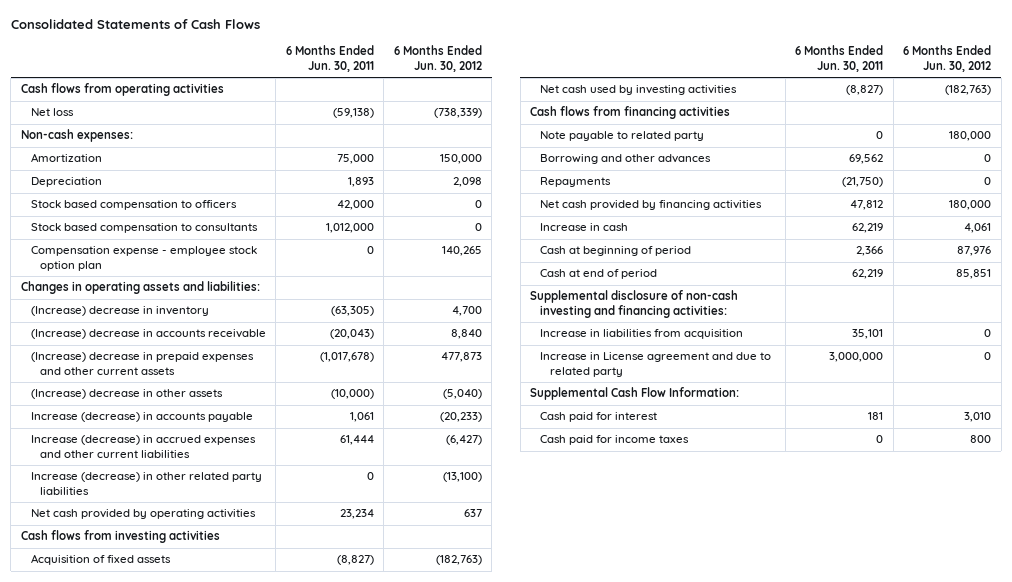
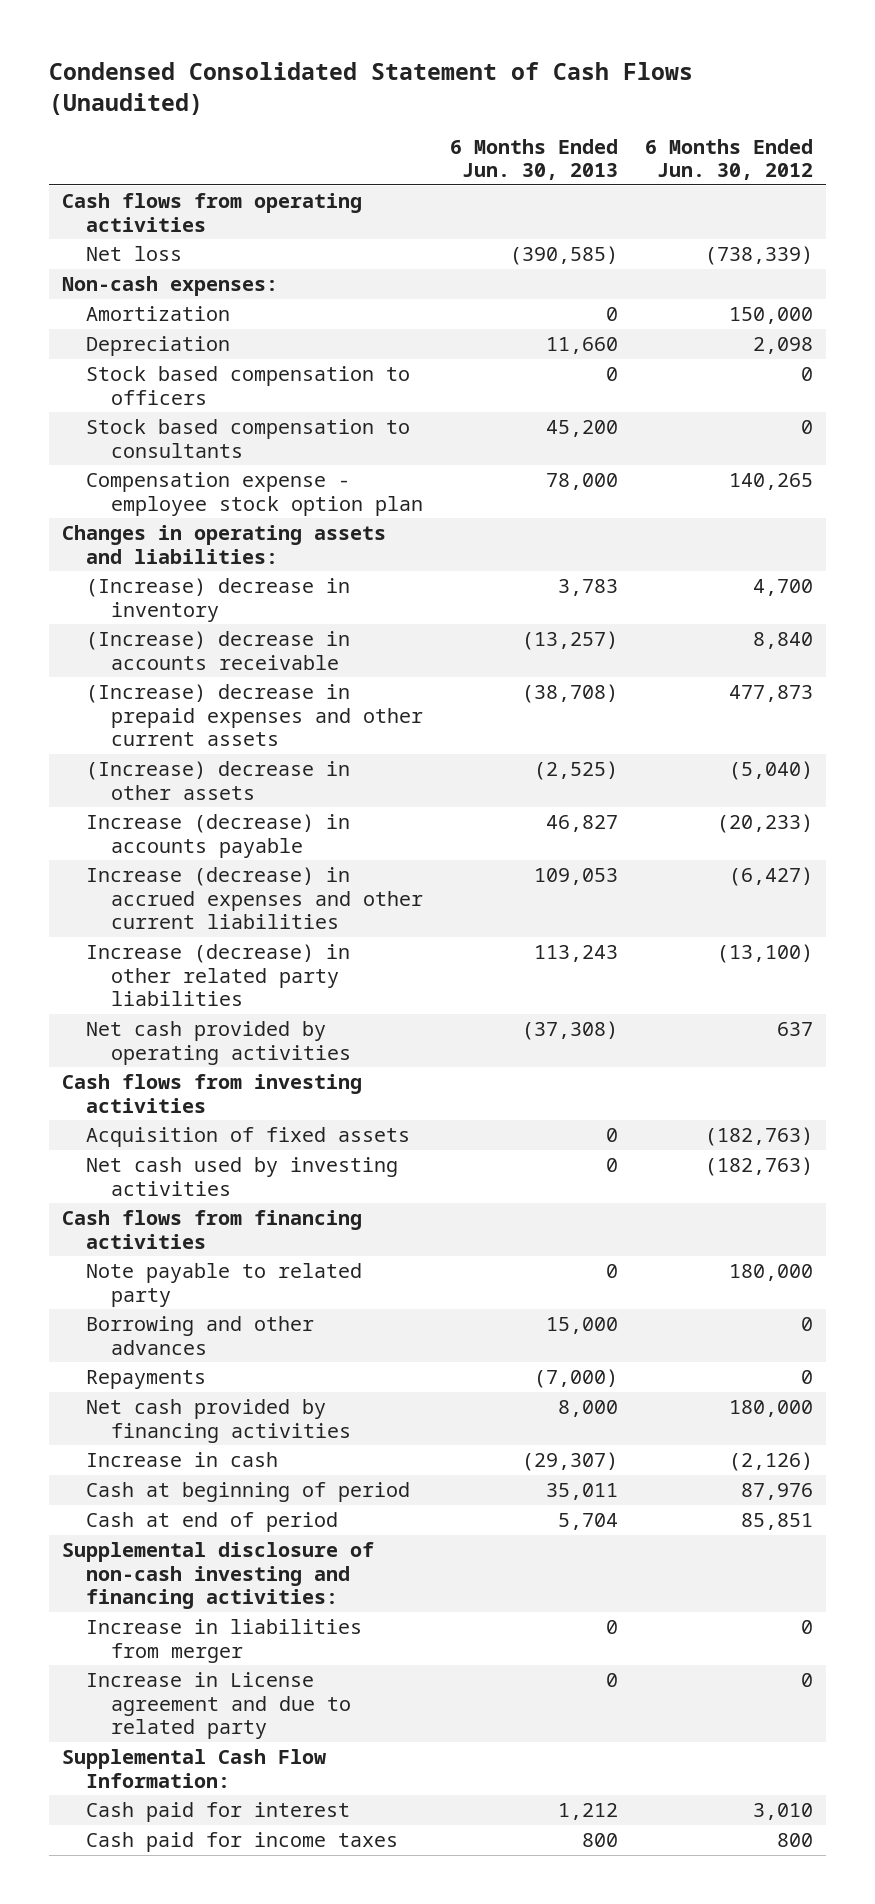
[10,18,260,29] Consolidated Statements of Cash Flows -> [48,62,693,116] Condensed Consolidated Statement of Cash Flows (Unaudited)
[285,45,374,73] 6 Months Ended Jun. 30, 2011 -> none
none -> [449,138,618,181] 6 Months Ended Jun. 30, 2013
[964,223,992,234] 4,061 -> [728,1452,813,1472] (2,126)
[539,329,743,340] Increase in liabilities from acquisition -> [86,1619,363,1663] Increase in liabilities from merger

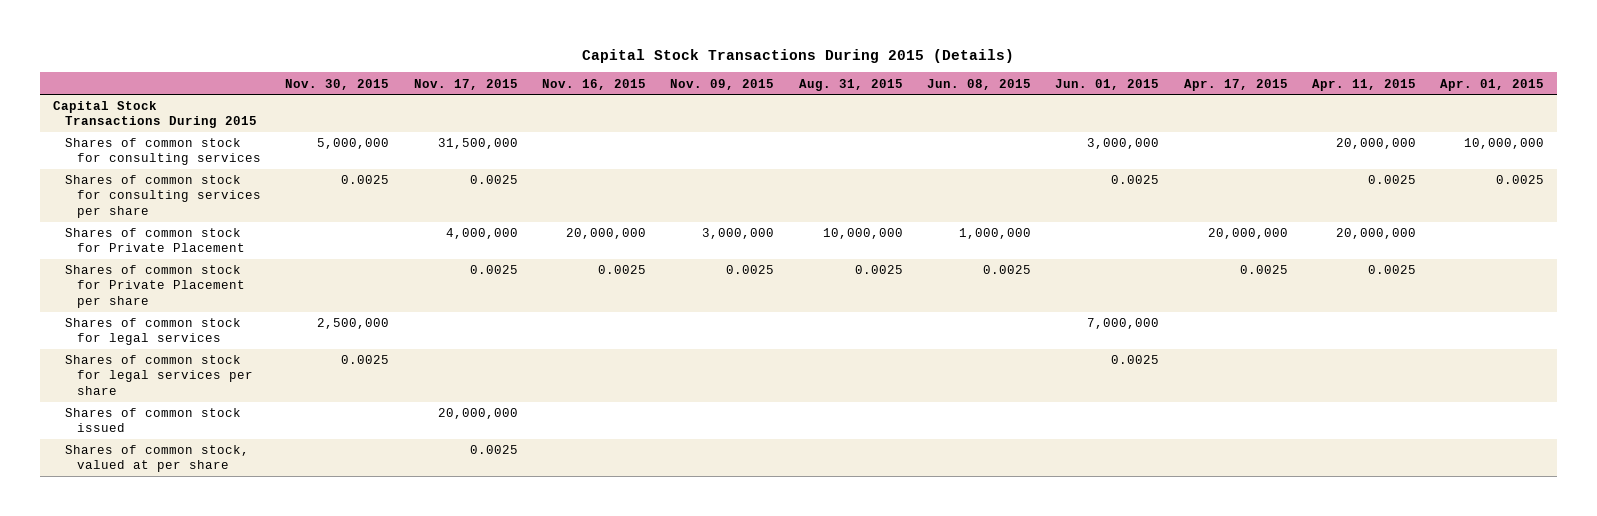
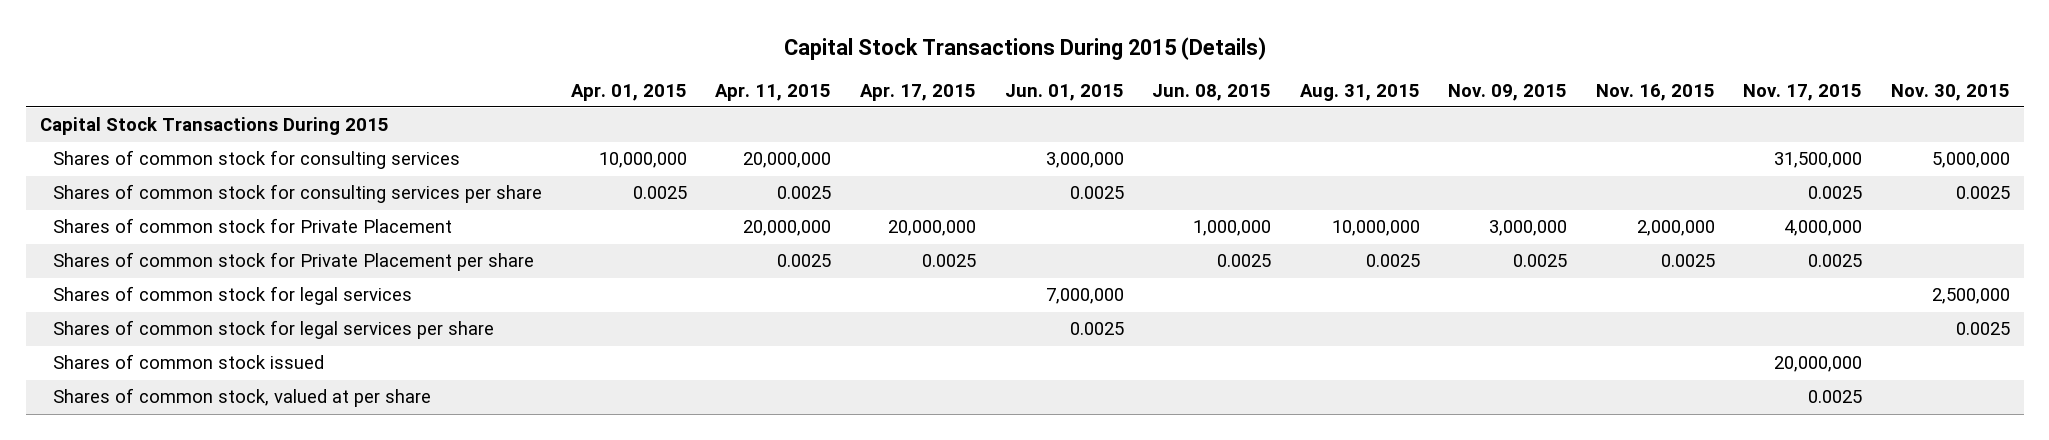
[565,228,646,240] 20,000,000 -> [1636,220,1715,237] 2,000,000

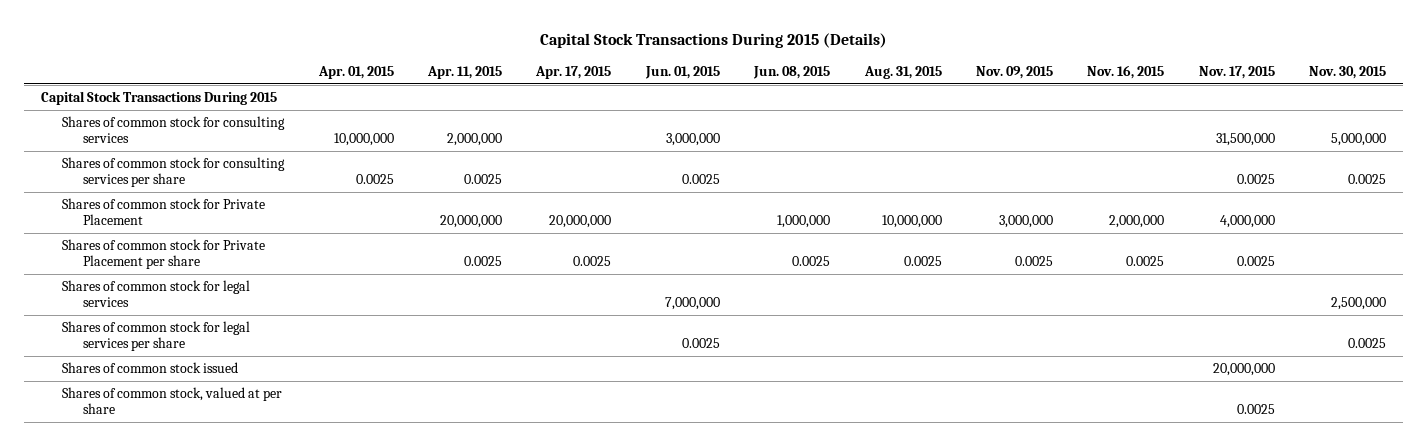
[743,152,832,169] 20,000,000 -> [446,133,502,147] 2,000,000

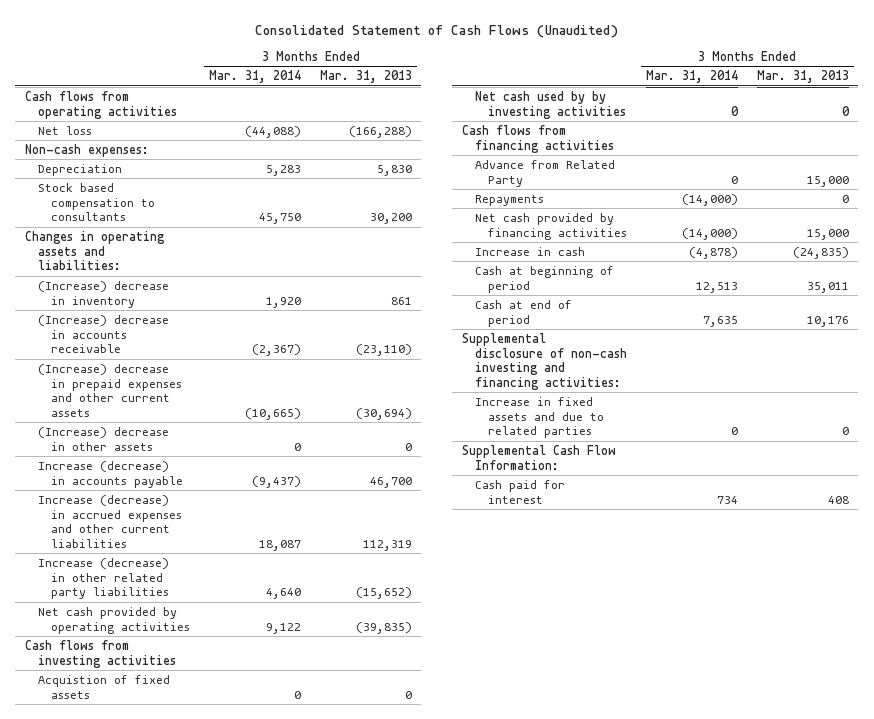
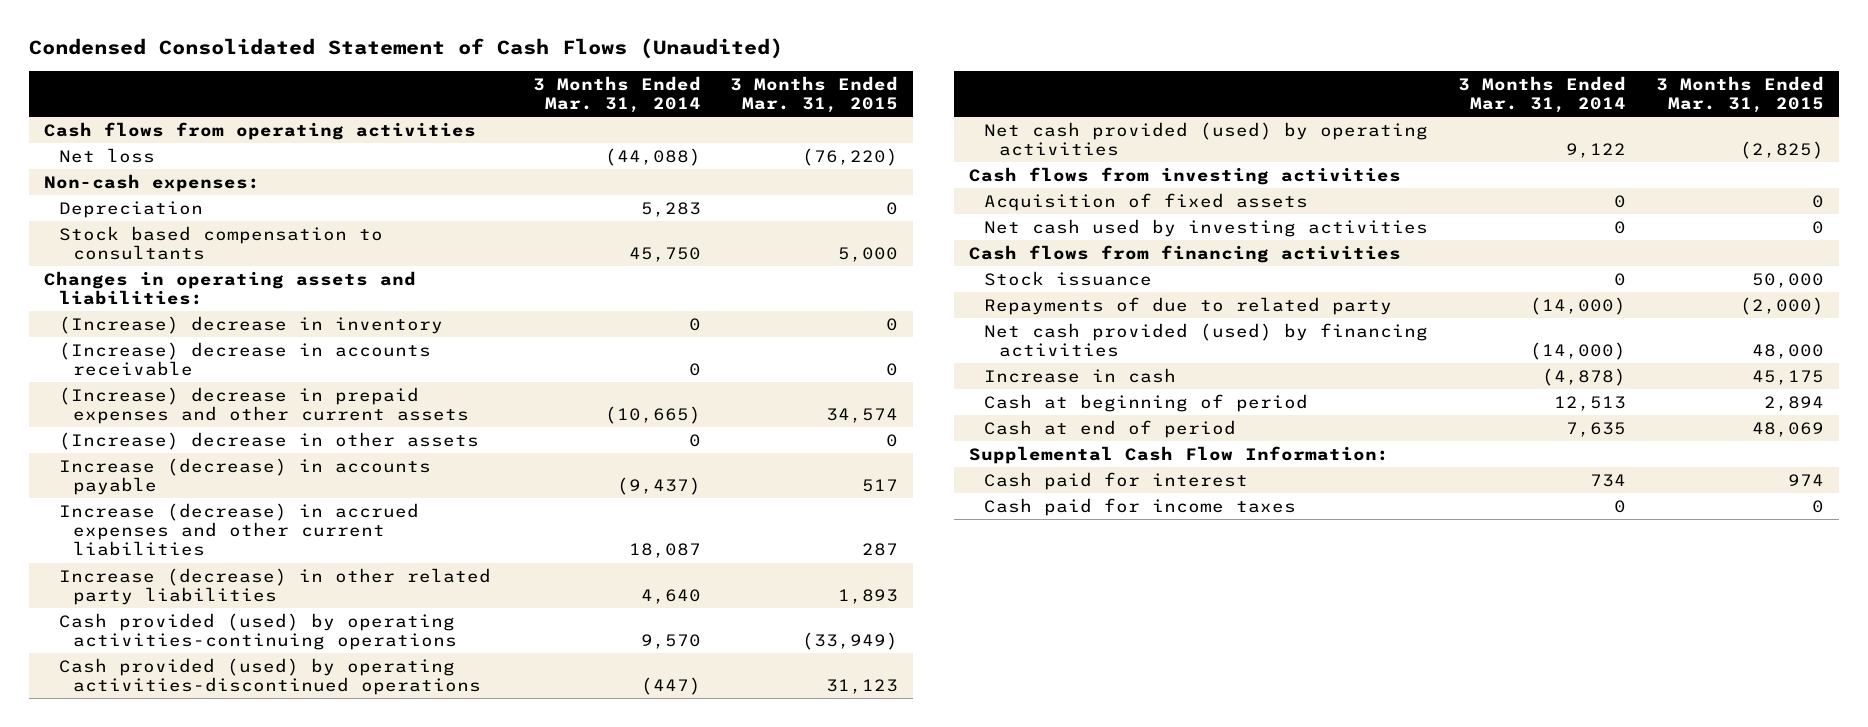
[254,24,618,38] Consolidated Statement of Cash Flows (Unaudited) -> [29,38,784,60] Condensed Consolidated Statement of Cash Flows (Unaudited)
[319,70,412,84] Mar. 31, 2013 -> none
none -> [730,75,899,113] 3 Months Ended Mar. 31, 2015
[266,296,302,308] 1,920 -> [688,317,701,331] 0
[252,344,302,357] (2,367) -> [688,363,701,377] 0
none -> [58,612,458,651] Cash provided (used) by operating activities-continuing operations
none -> [58,657,482,696] Cash provided (used) by operating activities-discontinued operations
[38,606,191,634] Net cash provided by operating activities -> [983,121,1428,157] Net cash provided (used) by operating activities
[38,674,171,699] Acquistion of fixed assets -> [983,192,1308,211] Acquisition of fixed assets
[474,90,627,119] Net cash used by by investing activities -> [983,218,1428,237] Net cash used by investing activities
[474,159,615,187] Advance from Related Party -> none
[474,194,544,206] Repayments -> none
none -> [983,270,1152,286] Stock issuance
none -> [983,296,1392,315] Repayments of due to related party
[474,212,628,240] Net cash provided by financing activities -> [983,322,1428,358] Net cash provided (used) by financing activities
[461,332,627,390] Supplemental disclosure of non-cash investing and financing activities: -> none
[474,396,605,439] Increase in fixed assets and due to related parties -> none
none -> [983,497,1296,516] Cash paid for income taxes

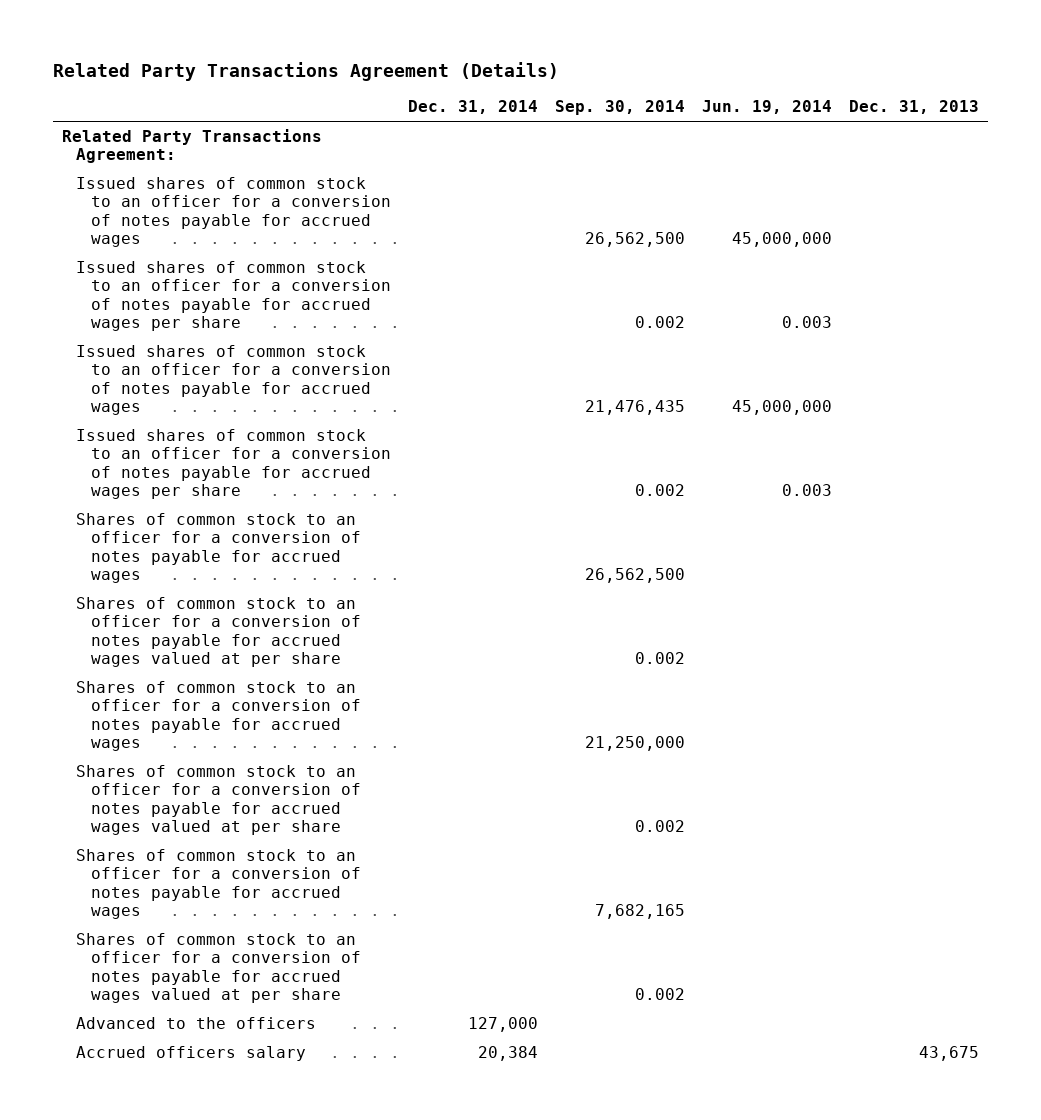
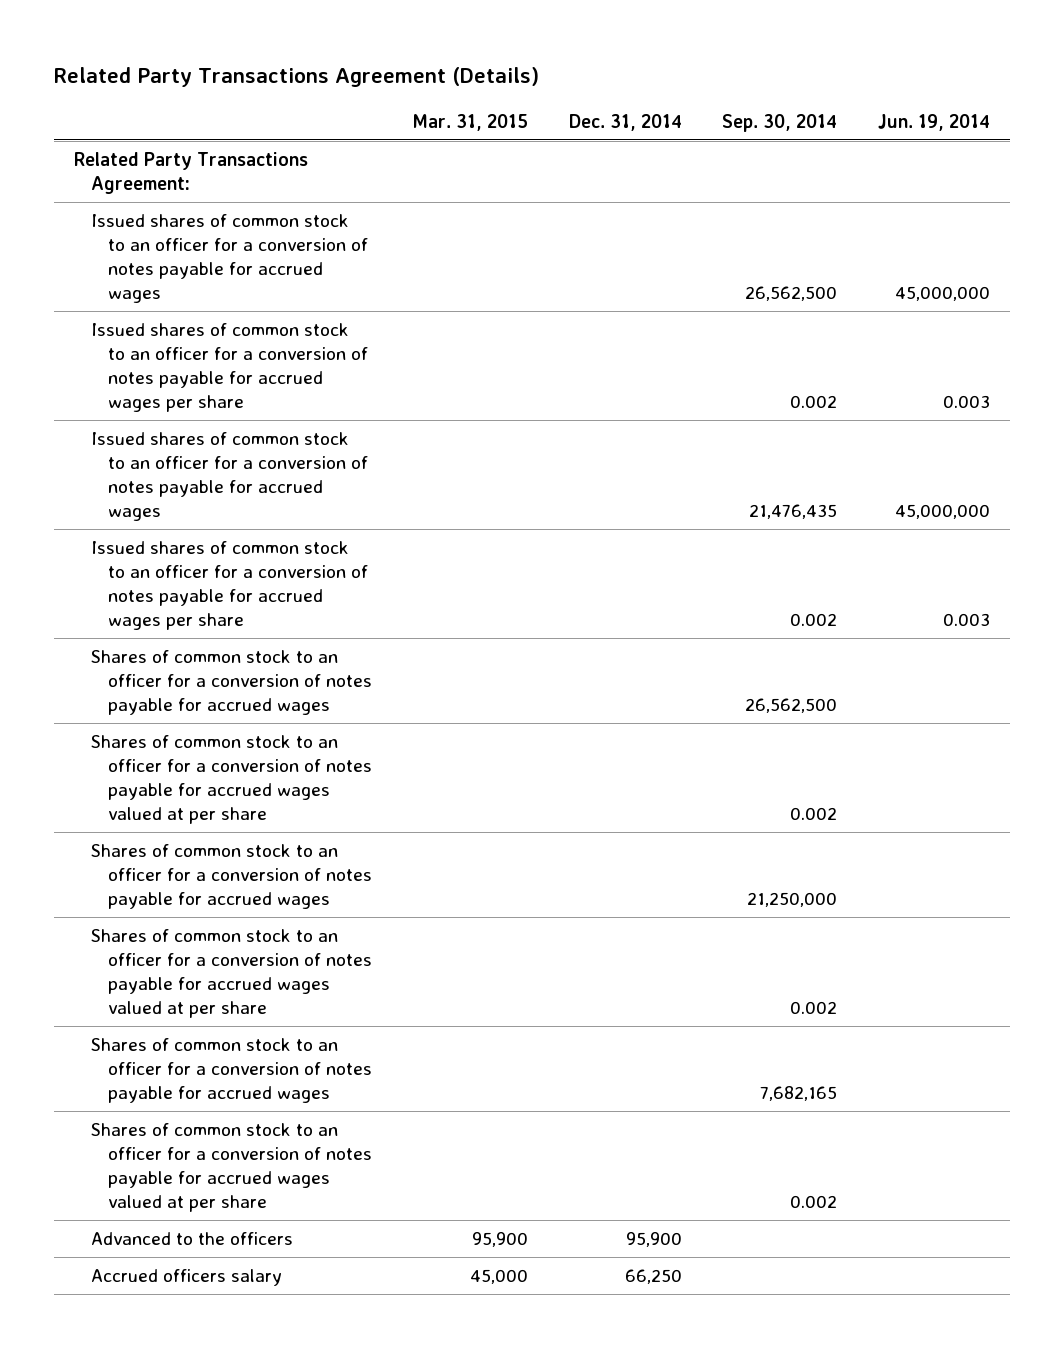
[849,100,980,115] Dec. 31, 2013 -> none
none -> [412,113,529,131] Mar. 31, 2015
[468,1016,539,1032] 127,000 -> [625,1232,682,1248] 95,900
[478,1045,539,1061] 20,384 -> [624,1269,682,1285] 66,250

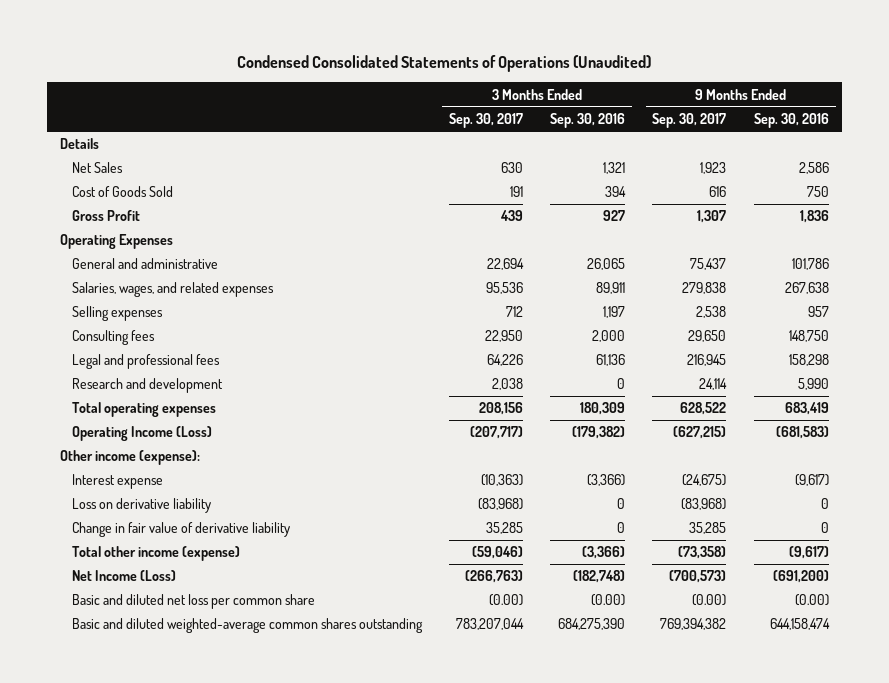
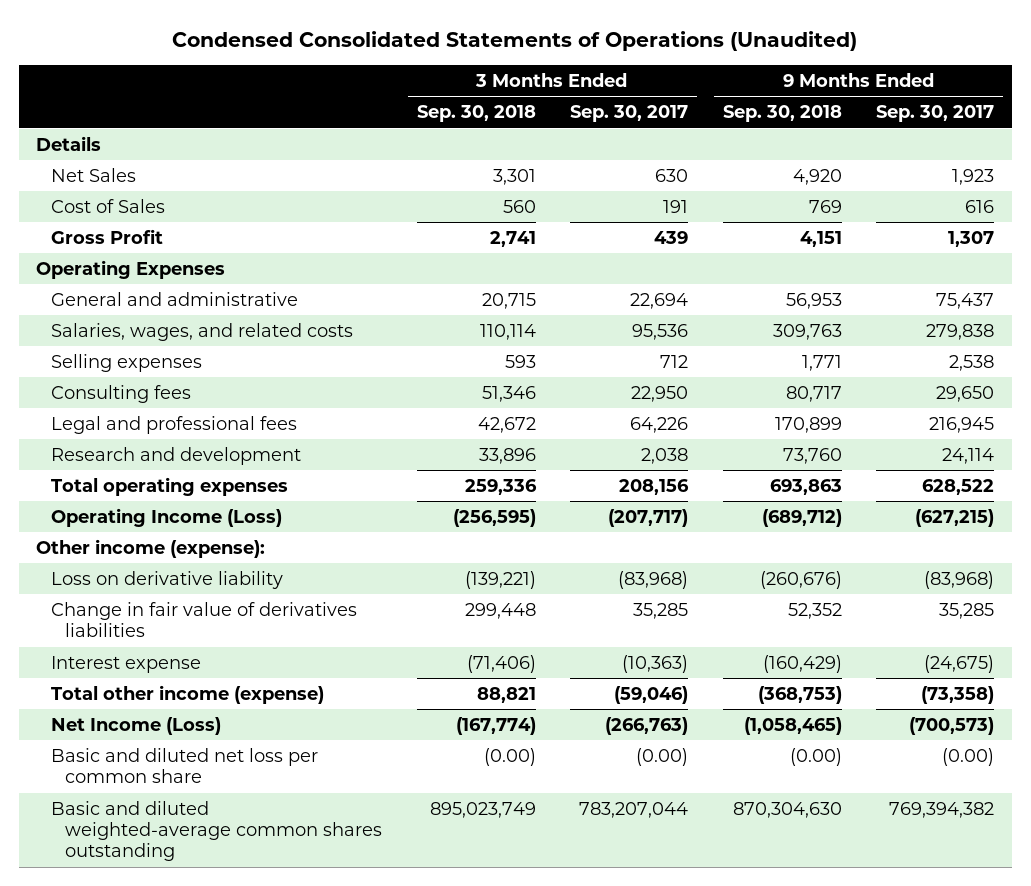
[550,113,626,129] Sep. 30, 2016 -> none
[753,113,829,129] Sep. 30, 2016 -> none
none -> [416,105,536,123] Sep. 30, 2018
none -> [722,105,842,123] Sep. 30, 2018
[71,186,173,198] Cost of Goods Sold -> [50,199,165,214] Cost of Sales
[71,282,274,298] Salaries, wages, and related expenses -> [50,323,353,342] Salaries, wages, and related costs
[71,522,290,538] Change in fair value of derivative liability -> [50,602,357,638] Change in fair value of derivatives liabilities
[71,474,163,490] Interest expense -> [50,656,201,674] Interest expense

